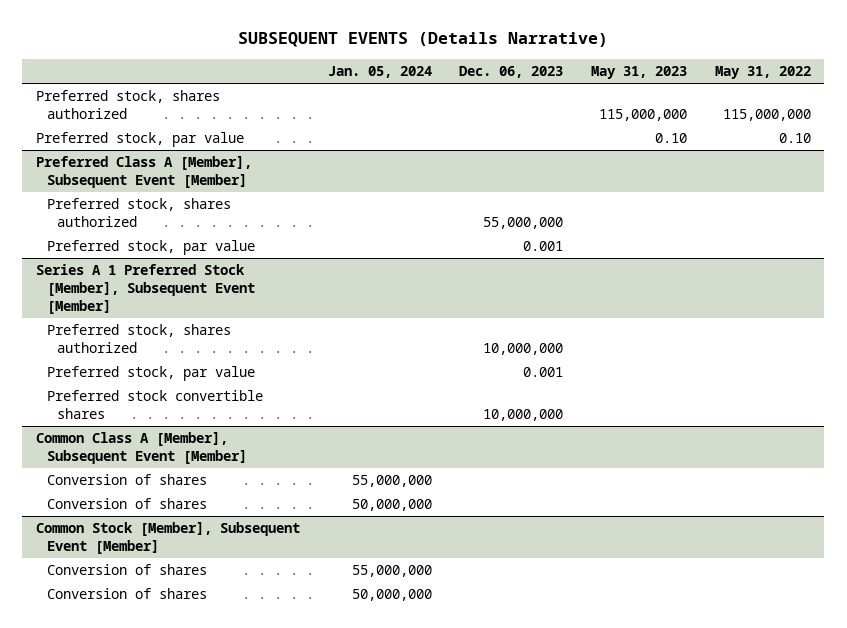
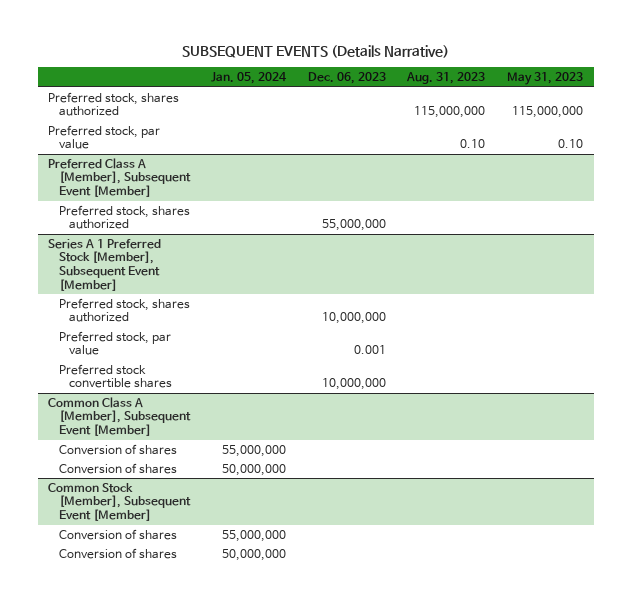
[714,66,811,80] May 31, 2022 -> none
none -> [406,72,486,85] Aug. 31, 2023
[46,240,255,256] Preferred stock, par value -> none

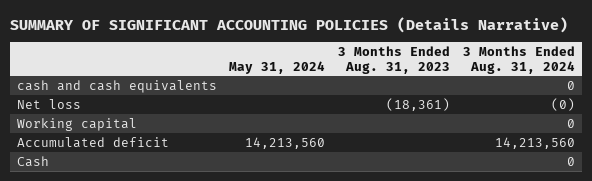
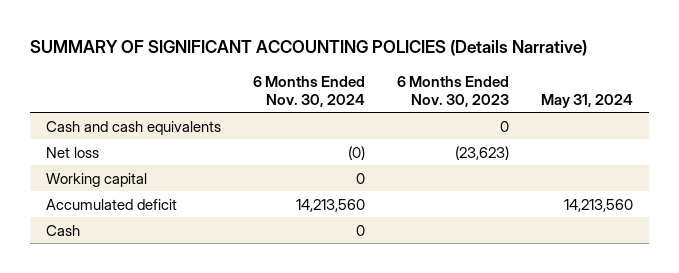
[338,45,451,74] 3 Months Ended Aug. 31, 2023 -> none
[463,45,576,74] 3 Months Ended Aug. 31, 2024 -> none
none -> [253,75,366,107] 6 Months Ended Nov. 30, 2024
none -> [397,75,510,107] 6 Months Ended Nov. 30, 2023
[16,79,217,93] cash and cash equivalents -> [46,120,222,135] Cash and cash equivalents

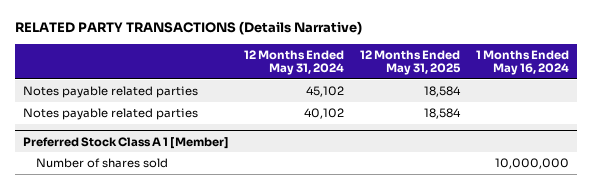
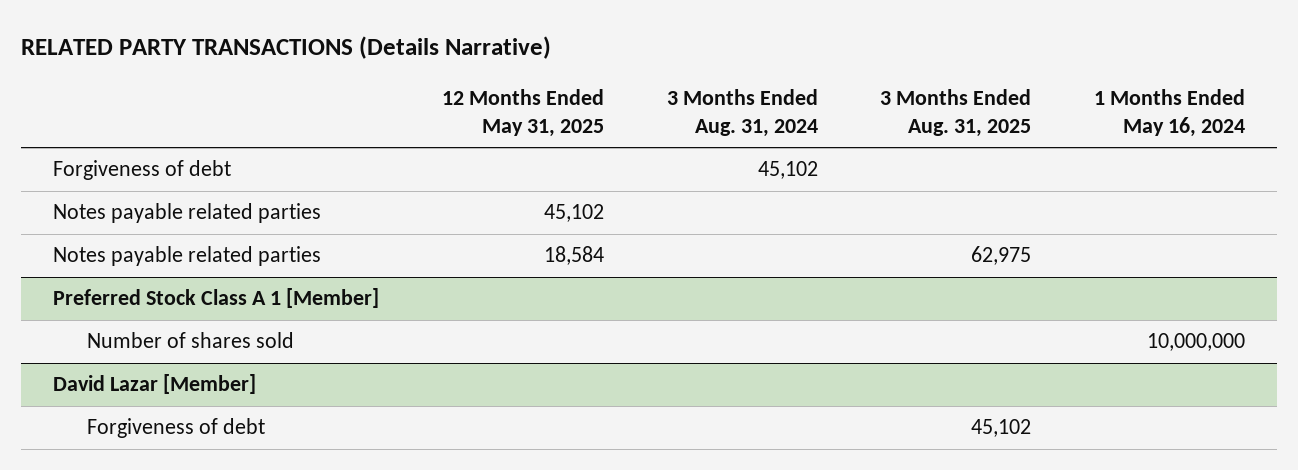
[244,49,345,76] 12 Months Ended May 31, 2024 -> none
none -> [666,89,818,137] 3 Months Ended Aug. 31, 2024
none -> [880,89,1032,137] 3 Months Ended Aug. 31, 2025
none -> [52,160,231,181] Forgiveness of debt
[424,86,462,98] 18,584 -> [543,204,604,223] 45,102
none -> [52,374,256,395] David Lazar [Member]
none -> [87,418,266,439] Forgiveness of debt

